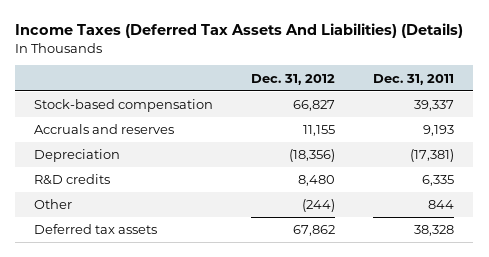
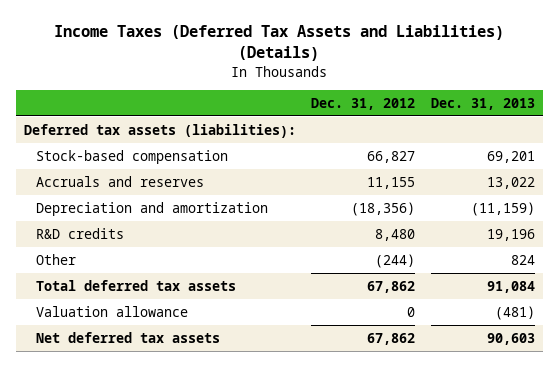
[15,23,464,39] Income Taxes (Deferred Tax Assets And Liabilities) (Details) -> [54,24,505,62] Income Taxes (Deferred Tax Assets and Liabilities) (Details)
[373,73,455,85] Dec. 31, 2011 -> none
none -> [431,97,536,110] Dec. 31, 2013
none -> [23,123,296,138] Deferred tax assets (liabilities):
[34,149,121,163] Depreciation -> [35,201,268,216] Depreciation and amortization
none -> [35,279,236,291] Total deferred tax assets
none -> [35,305,188,317] Valuation allowance
[34,224,158,235] Deferred tax assets -> [35,331,220,343] Net deferred tax assets

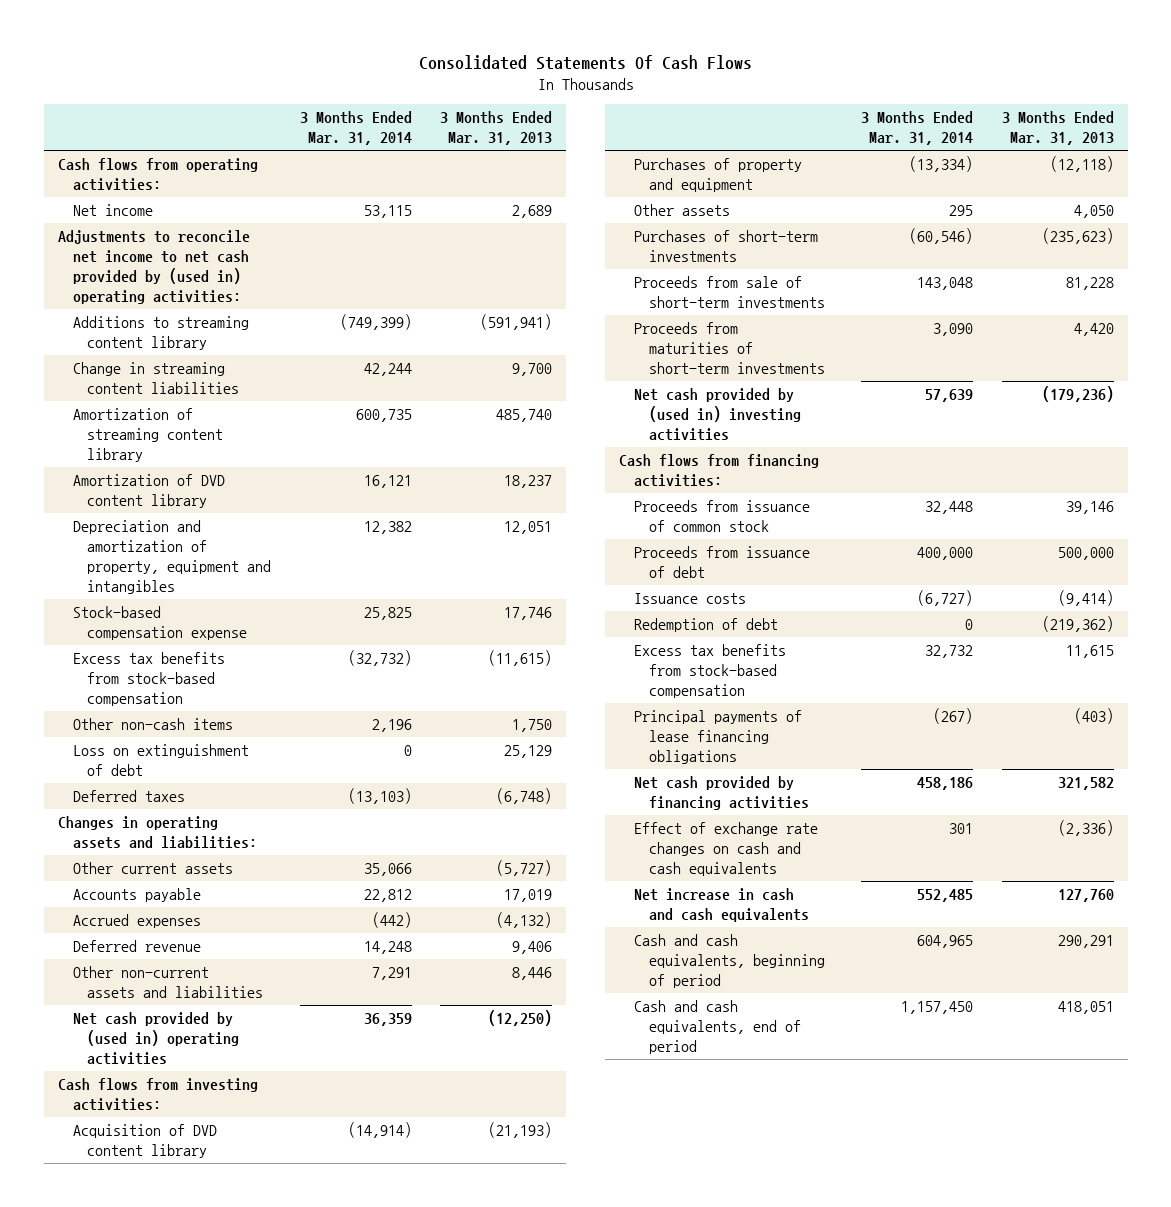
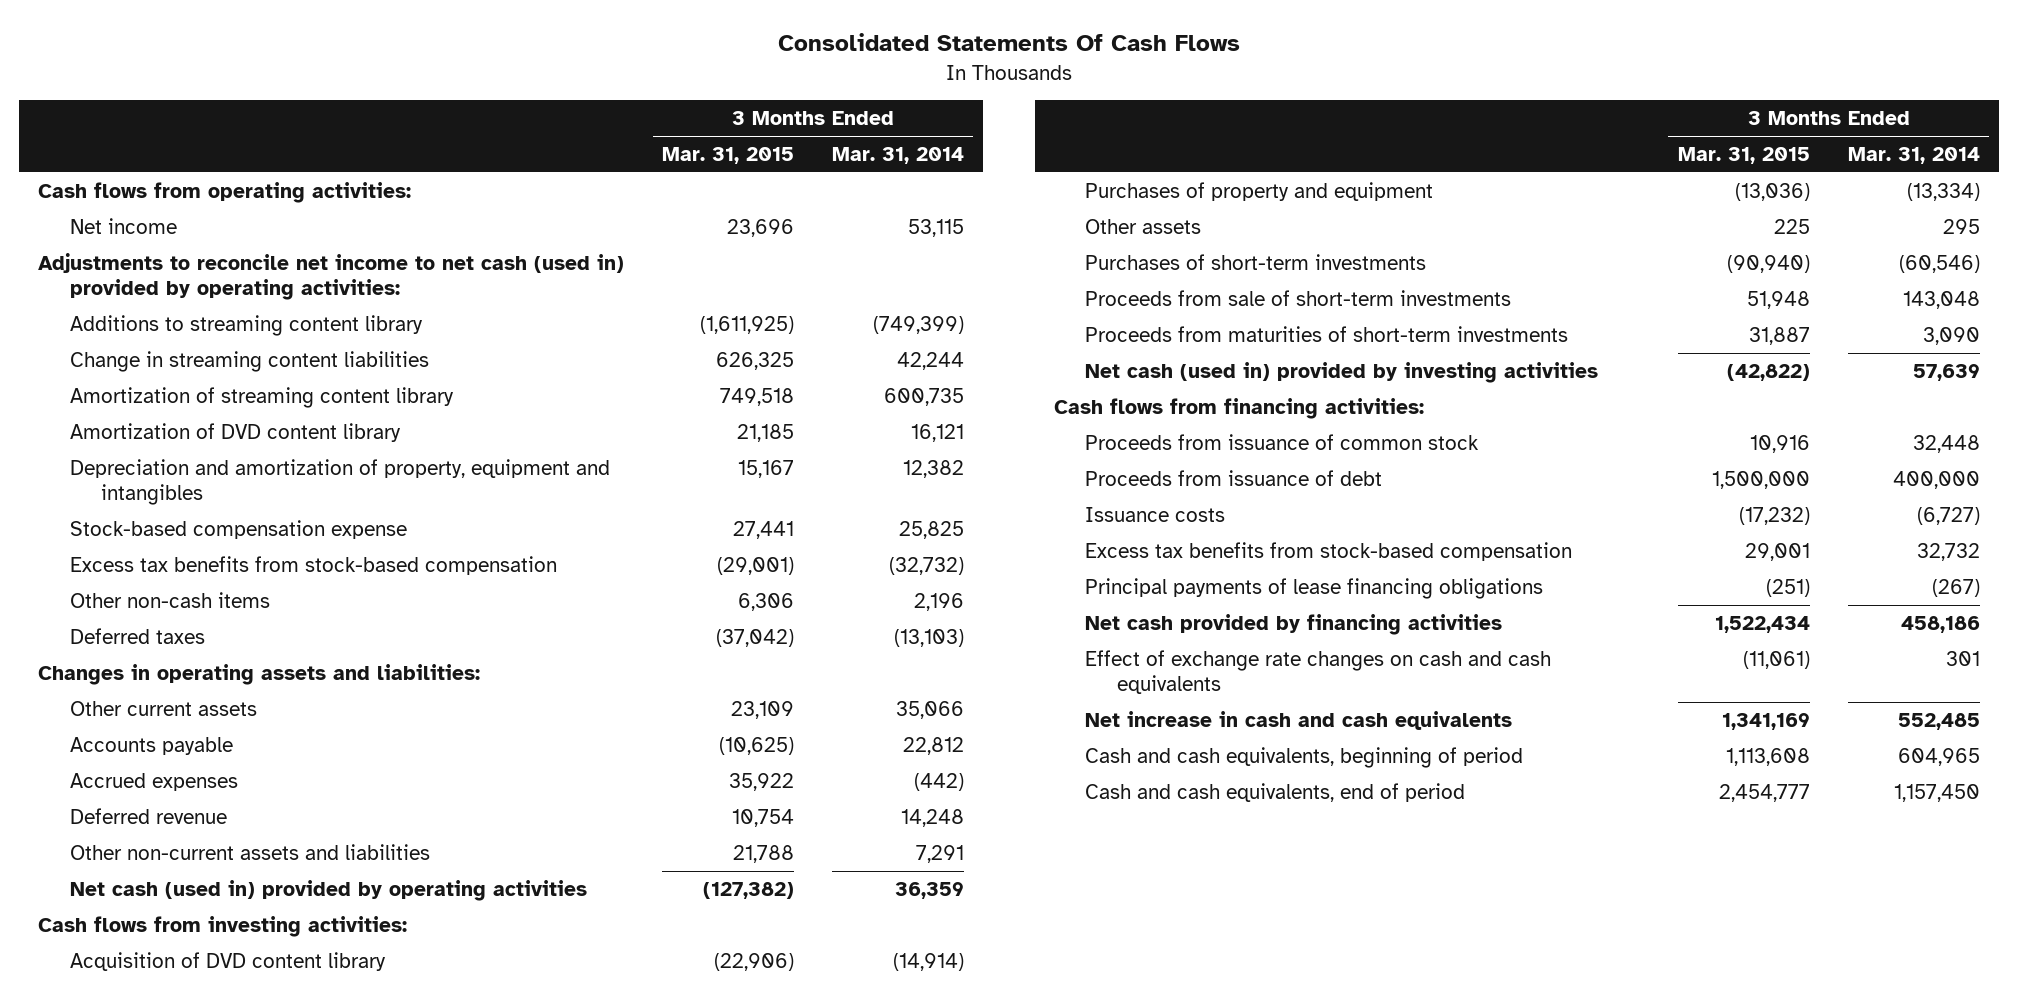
[440,111,553,146] 3 Months Ended Mar. 31, 2013 -> none
none -> [662,147,795,165] Mar. 31, 2015
[57,230,250,304] Adjustments to reconcile net income to net cash provided by (used in) operating activities: -> [38,252,625,301] Adjustments to reconcile net income to net cash (used in) provided by operating activities:
[72,744,249,776] Loss on extinguishment of debt -> none
[72,1012,240,1065] Net cash provided by (used in) operating activities -> [69,879,587,901] Net cash (used in) provided by operating activities
[634,388,801,441] Net cash provided by (used in) investing activities -> [1085,361,1599,383] Net cash (used in) provided by investing activities
[634,618,779,633] Redemption of debt -> none

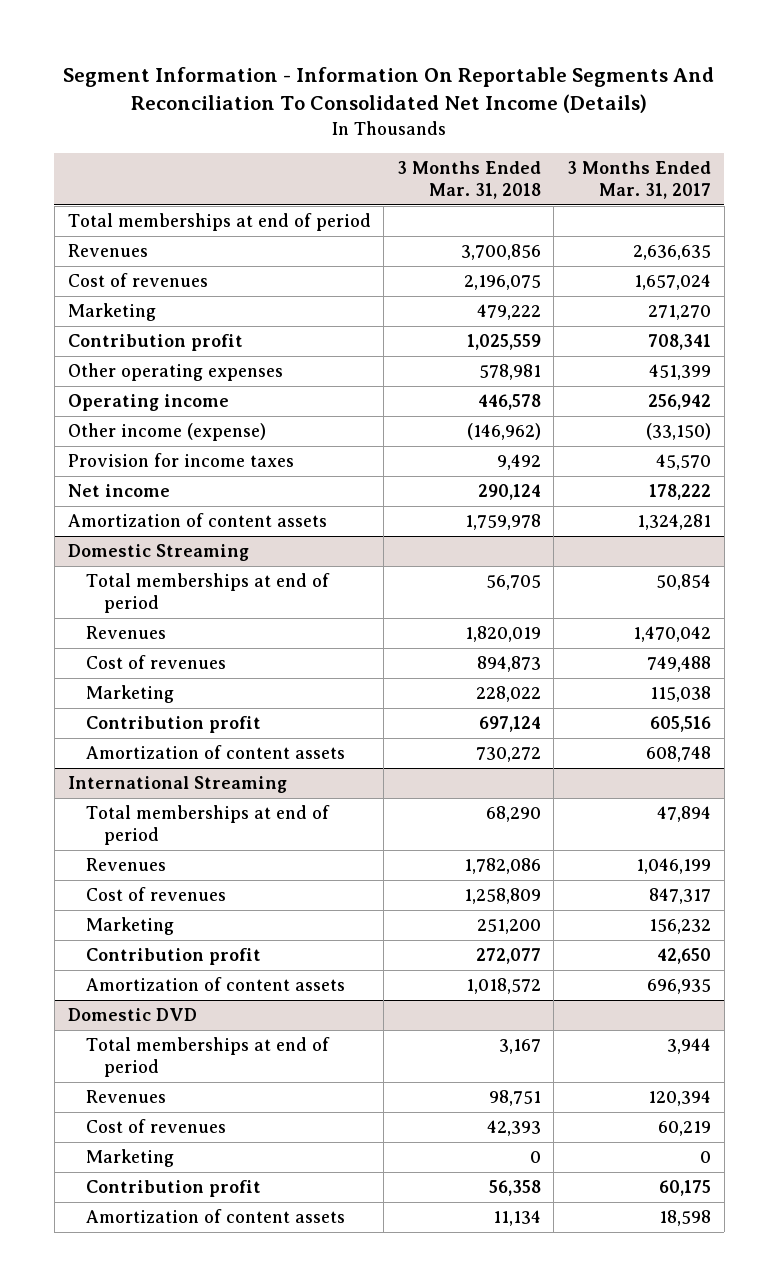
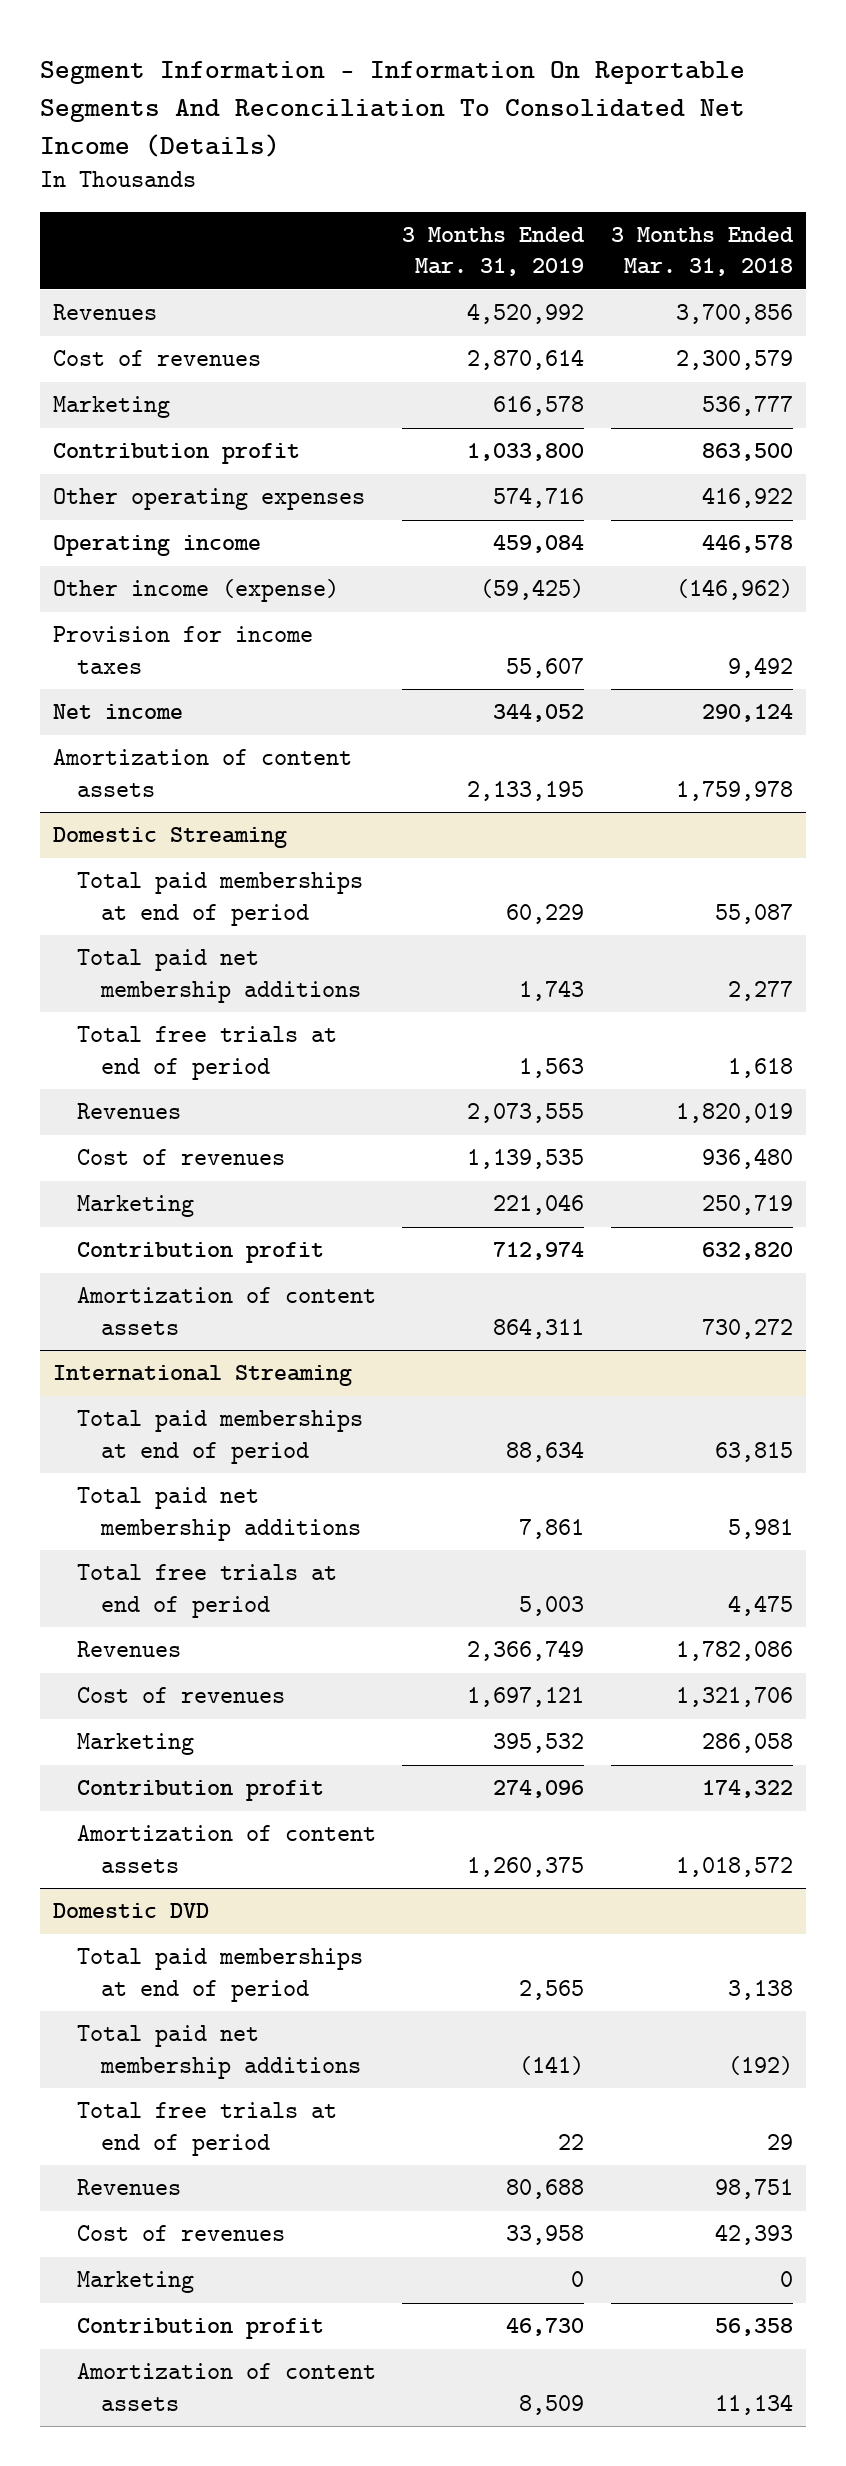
[566,160,711,199] 3 Months Ended Mar. 31, 2017 -> none
none -> [402,227,586,277] 3 Months Ended Mar. 31, 2019
[67,213,371,232] Total memberships at end of period -> none
[463,275,541,291] 2,196,075 -> [675,350,793,371] 2,300,579
[476,304,541,321] 479,222 -> [701,396,793,417] 536,777
[466,334,541,351] 1,025,559 -> [701,443,793,462] 863,500
[478,364,541,381] 578,981 -> [701,487,793,509] 416,922
[85,573,330,614] Total memberships at end of period -> [76,872,363,926] Total paid memberships at end of period
[485,575,541,591] 56,705 -> [714,903,793,924] 55,087
none -> [76,949,361,1003] Total paid net membership additions
none -> [76,1026,337,1080] Total free trials at end of period
[476,656,541,673] 894,873 -> [701,1148,793,1170] 936,480
[475,686,541,703] 228,022 -> [701,1195,793,1216] 250,719
[478,716,541,733] 697,124 -> [701,1242,793,1261] 632,820
[85,805,330,846] Total memberships at end of period -> [76,1410,363,1464] Total paid memberships at end of period
[485,806,541,823] 68,290 -> [714,1441,793,1462] 63,815
none -> [76,1487,361,1541] Total paid net membership additions
none -> [76,1564,337,1618] Total free trials at end of period
[463,888,541,905] 1,258,809 -> [675,1687,793,1708] 1,321,706
[476,919,541,935] 251,200 -> [701,1733,793,1754] 286,058
[475,948,541,965] 272,077 -> [701,1780,793,1799] 174,322
[85,1037,330,1078] Total memberships at end of period -> [76,1948,363,2002] Total paid memberships at end of period
[498,1039,541,1055] 3,167 -> [727,1979,793,2000] 3,138
none -> [76,2025,361,2079] Total paid net membership additions
none -> [76,2102,337,2156] Total free trials at end of period

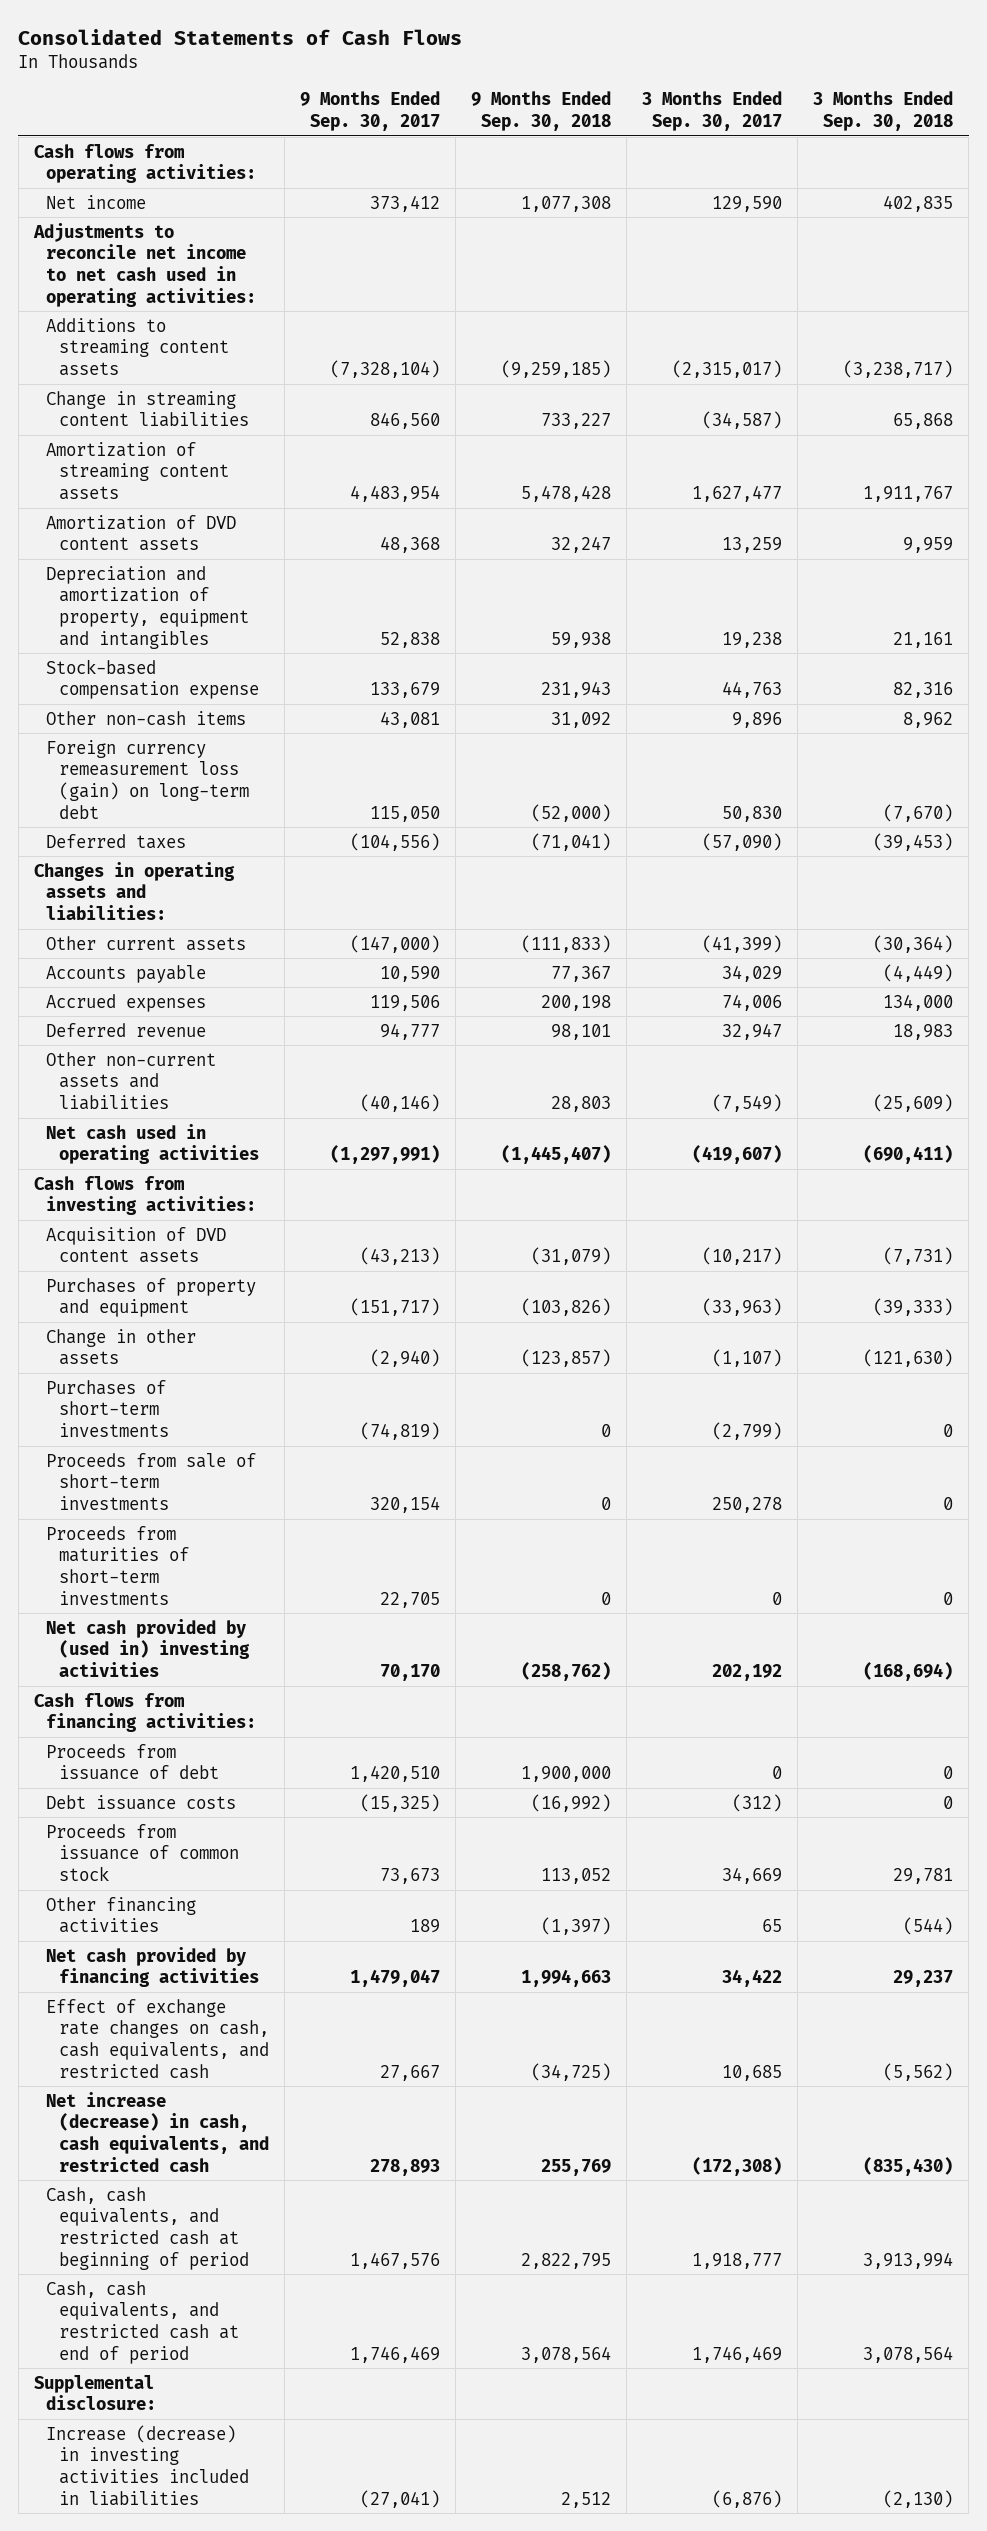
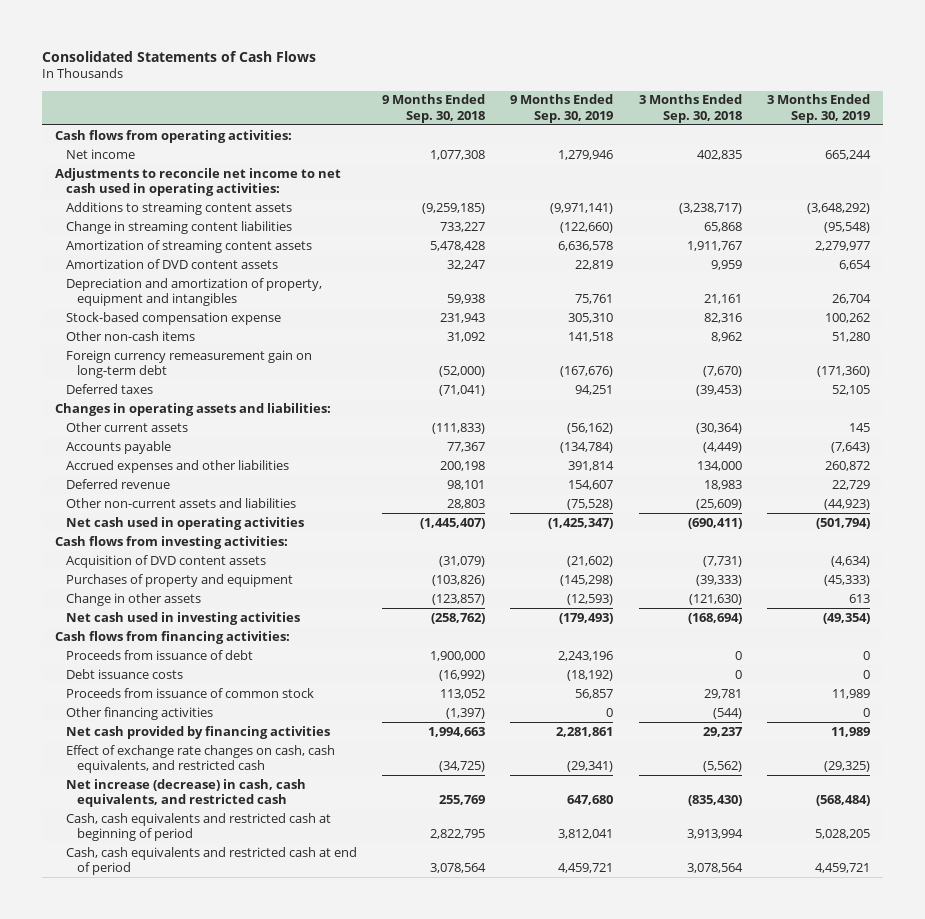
[299,91,440,132] 9 Months Ended Sep. 30, 2017 -> none
[642,91,783,132] 3 Months Ended Sep. 30, 2017 -> none
none -> [510,94,614,123] 9 Months Ended Sep. 30, 2019
none -> [766,94,870,123] 3 Months Ended Sep. 30, 2019
[46,739,249,819] Foreign currency remeasurement loss (gain) on long-term debt -> [65,349,312,379] Foreign currency remeasurement gain on long-term debt
[46,993,207,1012] Accrued expenses -> [65,459,289,473] Accrued expenses and other liabilities
[46,1379,169,1438] Purchases of short-term investments -> none
[46,1452,257,1511] Proceeds from sale of short-term investments -> none
[46,1525,189,1605] Proceeds from maturities of short-term investments -> none
[46,1618,250,1678] Net cash provided by (used in) investing activities -> [65,611,300,625] Net cash used in investing activities
[33,2374,157,2411] Supplemental disclosure: -> none
[46,2424,249,2506] Increase (decrease) in investing activities included in liabilities -> none
[46,2186,249,2270] Cash, cash equivalents, and restricted cash at beginning of period -> [65,812,331,842] Cash, cash equivalents and restricted cash at beginning of period
[46,2280,239,2364] Cash, cash equivalents, and restricted cash at end of period -> [65,846,357,876] Cash, cash equivalents and restricted cash at end of period

